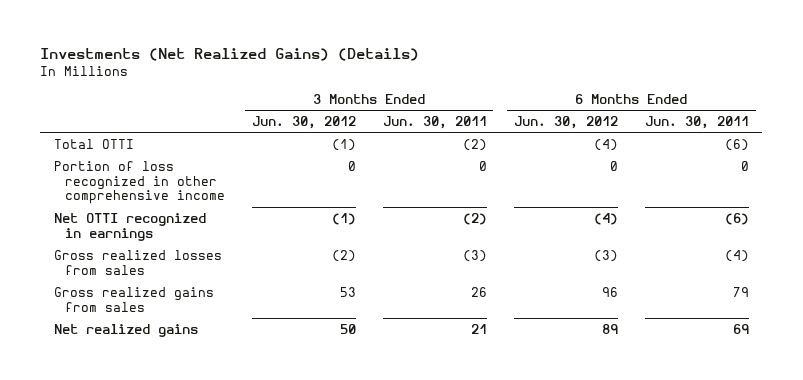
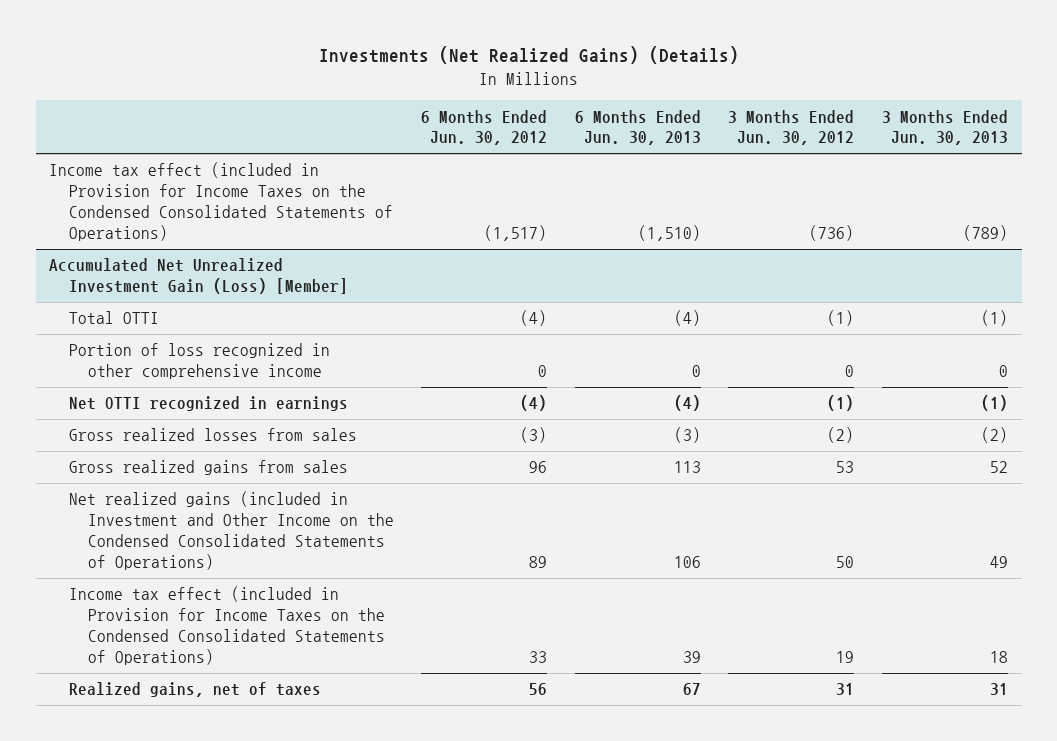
[382,115,487,129] Jun. 30, 2011 -> none
[644,115,749,129] Jun. 30, 2011 -> none
none -> [574,109,701,146] 6 Months Ended Jun. 30, 2013
none -> [881,109,1008,146] 3 Months Ended Jun. 30, 2013
none -> [49,162,393,242] Income tax effect (included in Provision for Income Taxes on the Condensed Consolidated Statements of Operations)
none -> [49,258,348,295] Accumulated Net Unrealized Investment Gain (Loss) [Member]
[53,323,198,337] Net realized gains -> [68,491,394,571] Net realized gains (included in Investment and Other Income on the Condensed Consolidated Statements of Operations)
none -> [68,586,385,666] Income tax effect (included in Provision for Income Taxes on the Condensed Consolidated Statements of Operations)
none -> [68,682,321,698] Realized gains, net of taxes

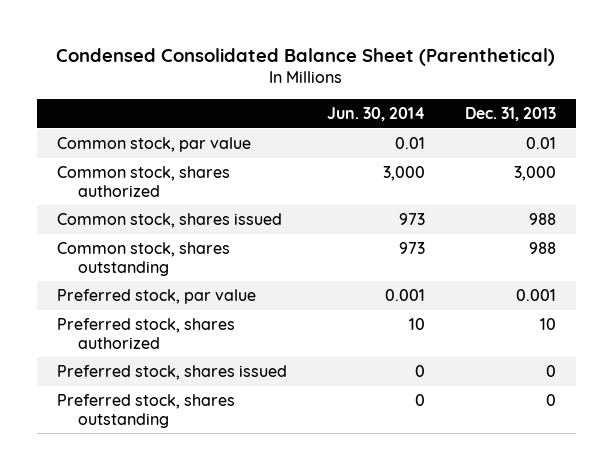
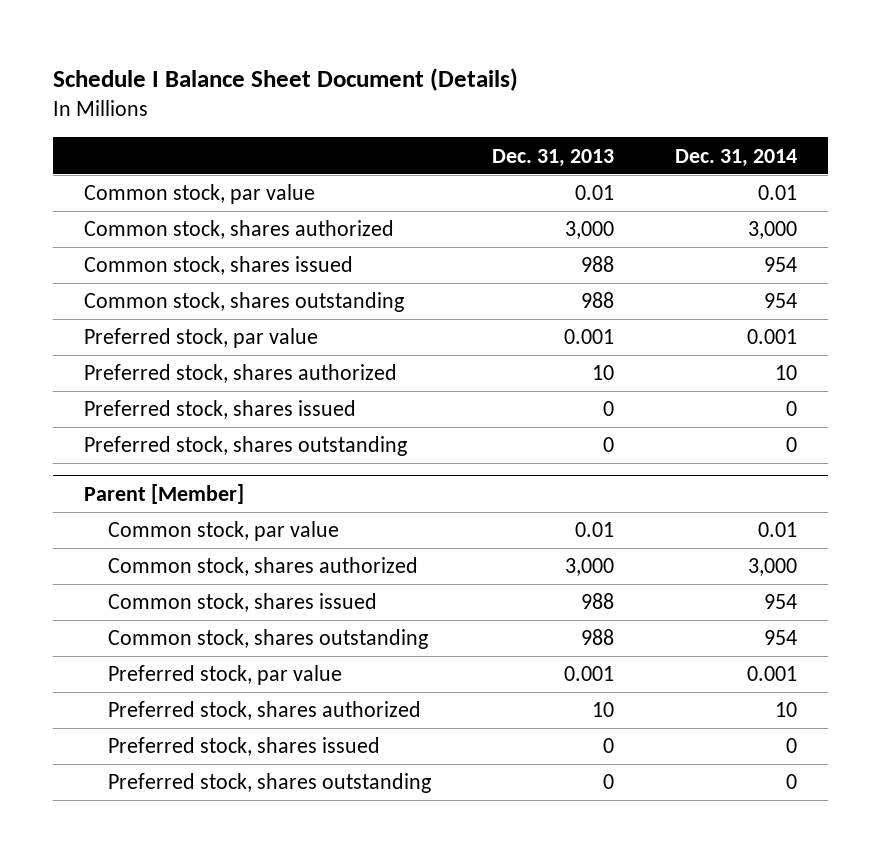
[56,47,556,66] Condensed Consolidated Balance Sheet (Parenthetical) -> [53,67,519,91] Schedule I Balance Sheet Document (Details)
[326,107,425,122] Jun. 30, 2014 -> none
none -> [675,148,798,167] Dec. 31, 2014
none -> [83,484,244,505] Parent [Member]
none -> [108,521,340,542] Common stock, par value
none -> [108,557,419,577] Common stock, shares authorized
none -> [108,593,378,613] Common stock, shares issued
none -> [108,629,429,650] Common stock, shares outstanding
none -> [108,665,343,686] Preferred stock, par value
none -> [108,701,422,721] Preferred stock, shares authorized
none -> [108,737,381,757] Preferred stock, shares issued
none -> [108,773,432,794] Preferred stock, shares outstanding

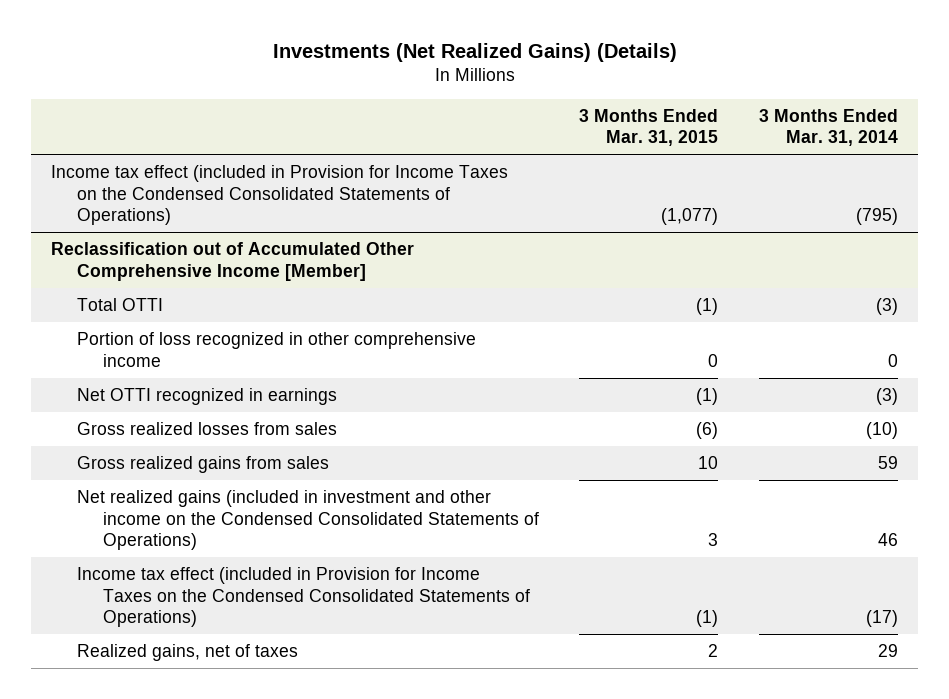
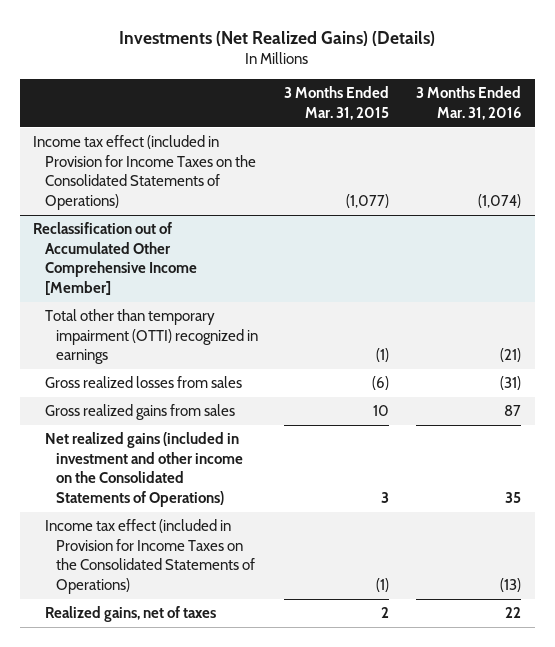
[758,108,898,147] 3 Months Ended Mar. 31, 2014 -> none
none -> [416,86,522,120] 3 Months Ended Mar. 31, 2016
[51,165,509,225] Income tax effect (included in Provision for Income Taxes on the Condensed Consolidated Statements of Operations) -> [33,135,256,210] Income tax effect (included in Provision for Income Taxes on the Consolidated Statements of Operations)
[77,298,164,312] Total OTTI -> none
[77,332,477,367] Portion of loss recognized in other comprehensive income -> none
[77,388,338,406] Net OTTI recognized in earnings -> [44,309,258,365] Total other than temporary impairment (OTTI) recognized in earnings
[77,490,539,550] Net realized gains (included in investment and other income on the Condensed Consolidated Statements of Operations) -> [44,432,243,507] Net realized gains (included in investment and other income on the Consolidated Statements of Operations)
[77,567,530,627] Income tax effect (included in Provision for Income Taxes on the Condensed Consolidated Statements of Operations) -> [44,519,255,594] Income tax effect (included in Provision for Income Taxes on the Consolidated Statements of Operations)

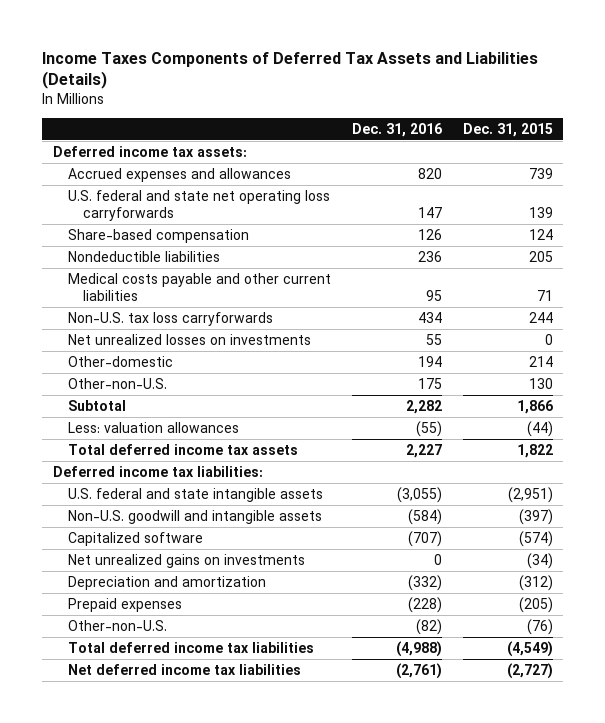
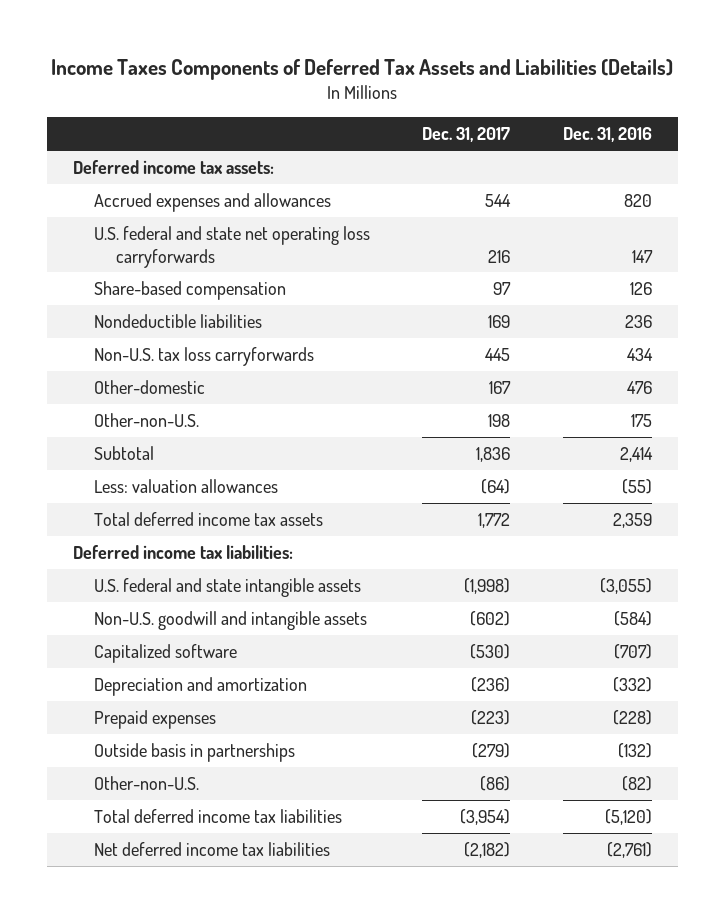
[462,123,553,138] Dec. 31, 2015 -> none
none -> [422,127,511,143] Dec. 31, 2017
[67,272,331,302] Medical costs payable and other current liabilities -> none
[67,333,311,345] Net unrealized losses on investments -> none
[417,355,442,367] 194 -> [626,381,652,395] 476
[405,399,442,414] 2,282 -> [619,447,653,463] 2,414
[405,443,442,458] 2,227 -> [612,513,652,529] 2,359
[67,553,305,568] Net unrealized gains on investments -> none
none -> [94,743,296,763] Outside basis in partnerships
[395,640,442,657] (4,988) -> [604,809,652,826] (5,120)

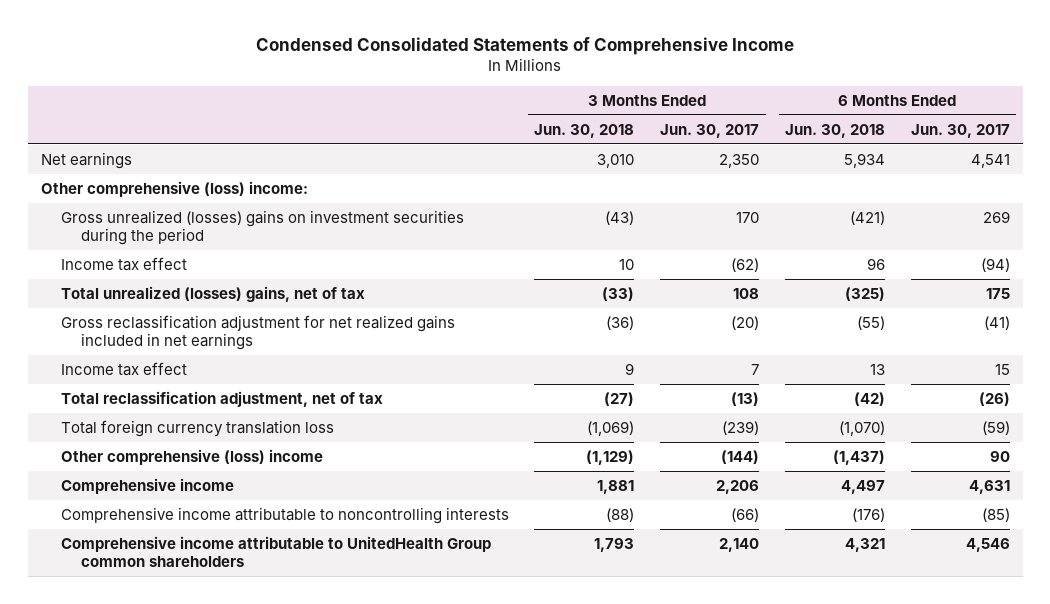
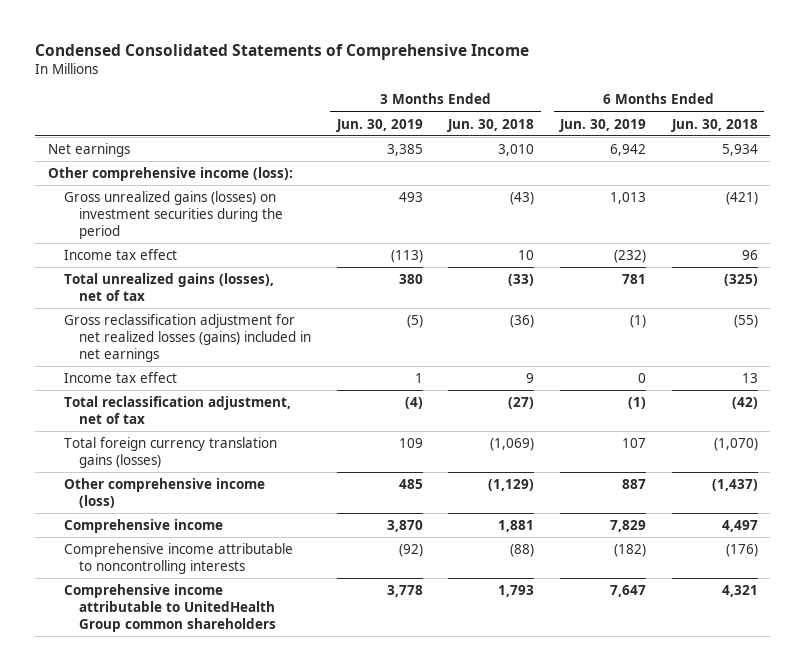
[660,123,760,138] Jun. 30, 2017 -> none
[910,123,1010,138] Jun. 30, 2017 -> none
none -> [335,118,423,132] Jun. 30, 2019
none -> [559,118,647,132] Jun. 30, 2019
[40,180,308,197] Other comprehensive (loss) income: -> [47,166,293,181] Other comprehensive income (loss):
[60,209,464,246] Gross unrealized (losses) gains on investment securities during the period -> [63,190,284,239] Gross unrealized gains (losses) on investment securities during the period
[60,285,365,302] Total unrealized (losses) gains, net of tax -> [63,272,274,301] Total unrealized gains (losses), net of tax
[60,314,455,351] Gross reclassification adjustment for net realized gains included in net earnings -> [63,313,312,362] Gross reclassification adjustment for net realized losses (gains) included in net earnings
[60,419,334,437] Total foreign currency translation loss -> [63,436,277,468] Total foreign currency translation gains (losses)
[60,448,323,465] Other comprehensive (loss) income -> [63,477,265,508] Other comprehensive income (loss)

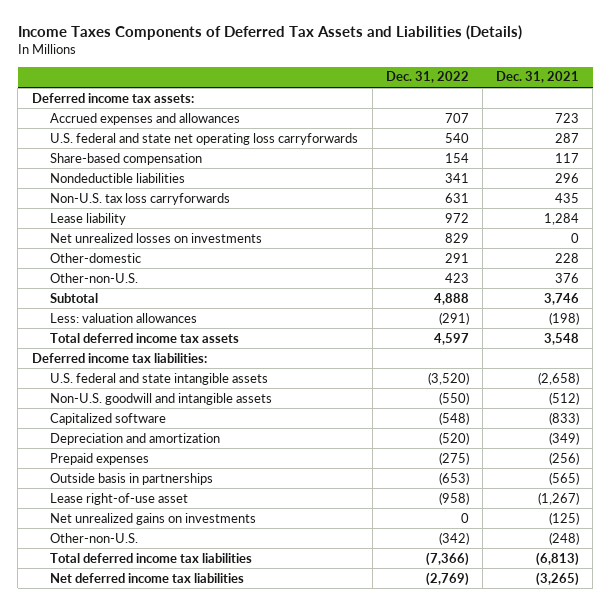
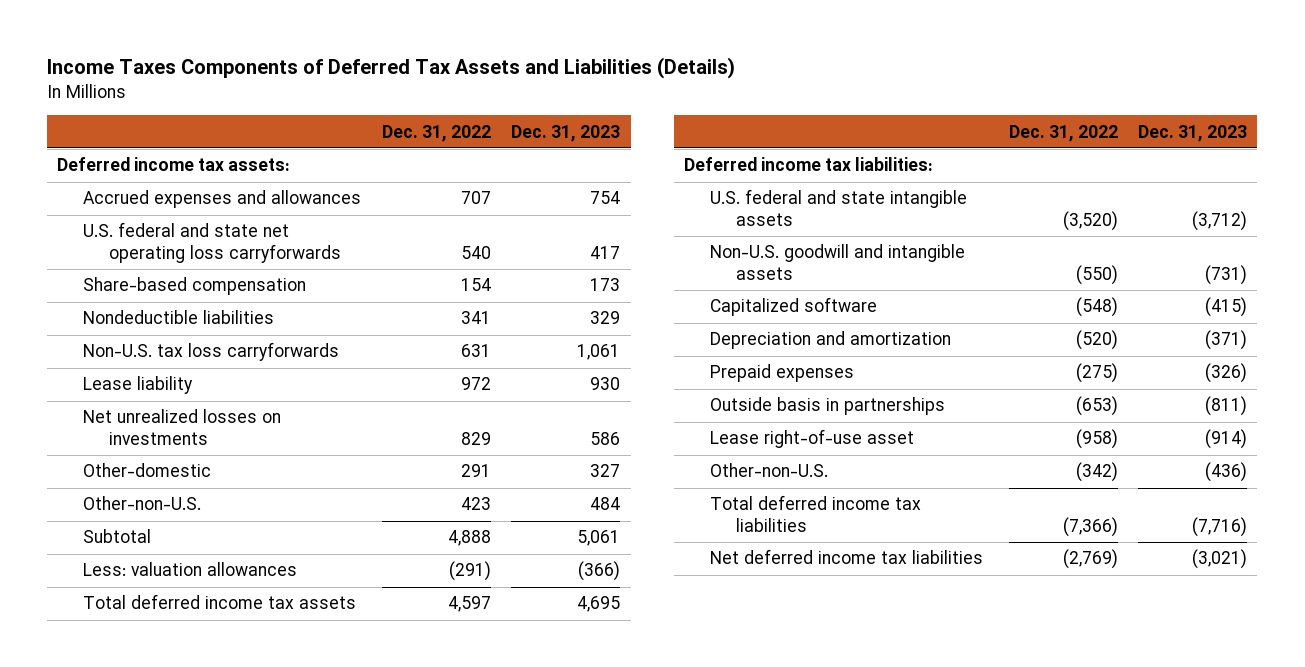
[496,71,580,84] Dec. 31, 2021 -> none
none -> [511,124,621,142] Dec. 31, 2023
[50,512,257,525] Net unrealized gains on investments -> none

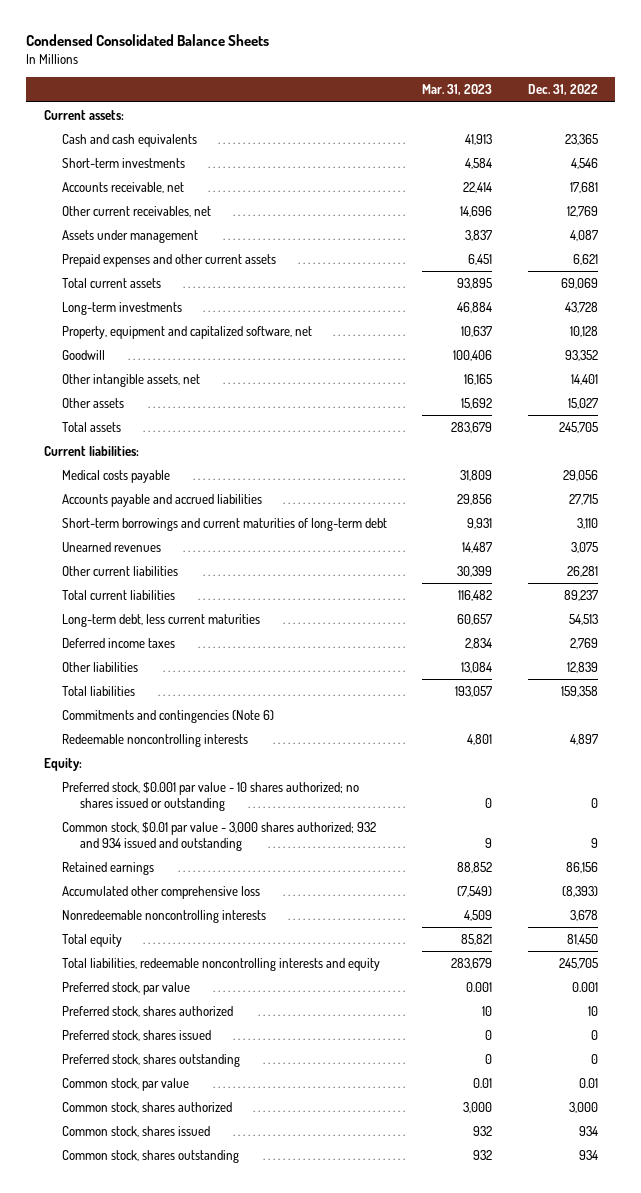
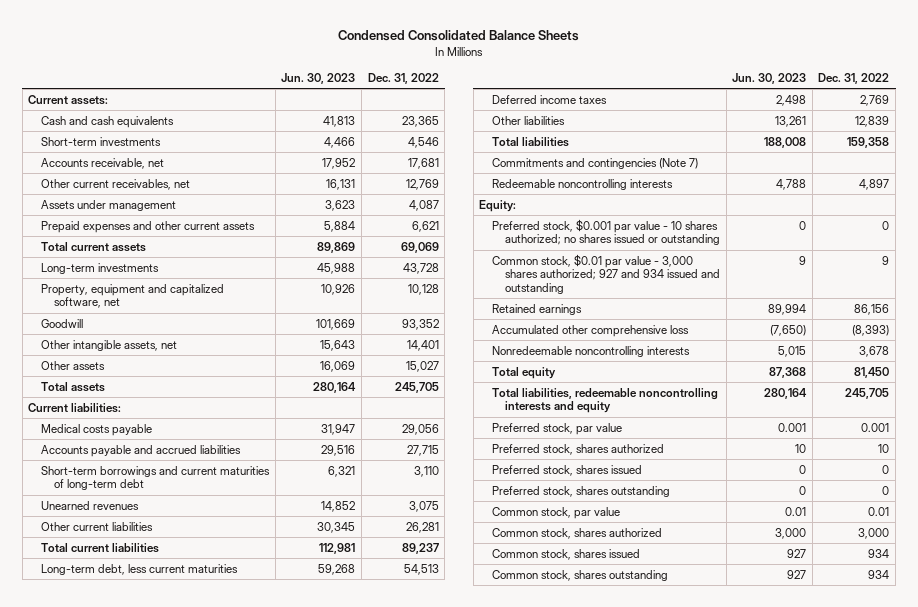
[422,84,493,96] Mar. 31, 2023 -> none
none -> [281,72,356,84] Jun. 30, 2023
[61,709,274,723] Commitments and contingencies (Note 6) -> [492,157,699,169] Commitments and contingencies (Note 7)
[61,821,376,851] Common stock, $0.01 par value - 3,000 shares authorized; 932 and 934 issued and outstanding -> [492,253,720,294] Common stock, $0.01 par value - 3,000 shares authorized; 927 and 934 issued and outstanding

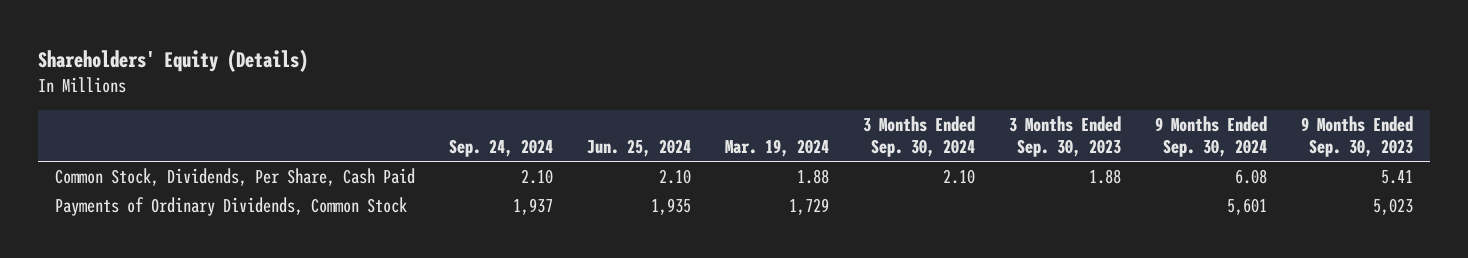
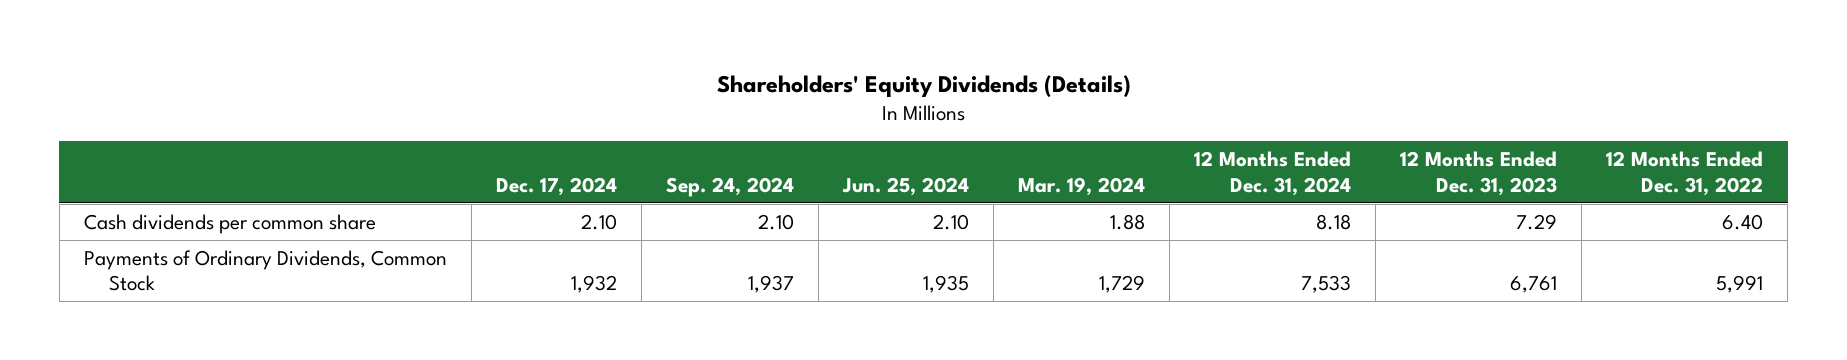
[38,48,309,72] Shareholders' Equity (Details) -> [716,75,1131,98] Shareholders' Equity Dividends (Details)
[863,116,976,157] 3 Months Ended Sep. 30, 2024 -> none
[1009,116,1122,157] 3 Months Ended Sep. 30, 2023 -> none
[1155,116,1268,157] 9 Months Ended Sep. 30, 2024 -> none
[1301,116,1414,157] 9 Months Ended Sep. 30, 2023 -> none
none -> [495,176,617,196] Dec. 17, 2024
none -> [1194,151,1352,196] 12 Months Ended Dec. 31, 2024
none -> [1400,151,1558,196] 12 Months Ended Dec. 31, 2023
none -> [1606,151,1764,196] 12 Months Ended Dec. 31, 2022
[55,168,416,187] Common Stock, Dividends, Per Share, Cash Paid -> [83,213,376,234] Cash dividends per common share

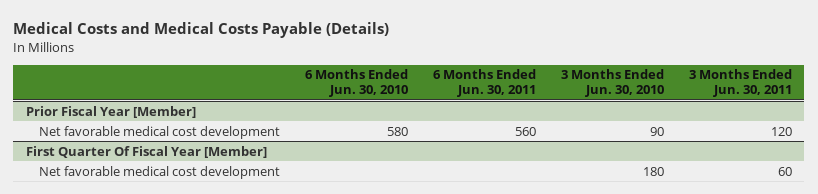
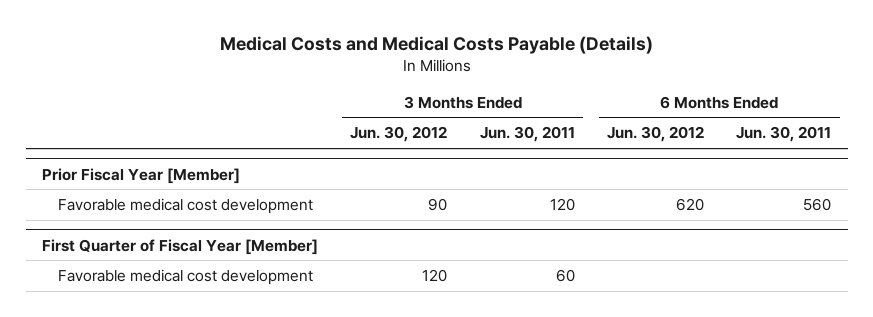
[304,69,408,98] 6 Months Ended Jun. 30, 2010 -> none
[560,69,664,98] 3 Months Ended Jun. 30, 2010 -> none
none -> [350,126,448,143] Jun. 30, 2012
none -> [607,126,705,143] Jun. 30, 2012
[38,125,280,139] Net favorable medical cost development -> [58,197,314,214] Favorable medical cost development
[25,145,267,158] First Quarter Of Fiscal Year [Member] -> [41,238,318,255] First Quarter of Fiscal Year [Member]
[38,165,280,179] Net favorable medical cost development -> [58,268,314,285] Favorable medical cost development

